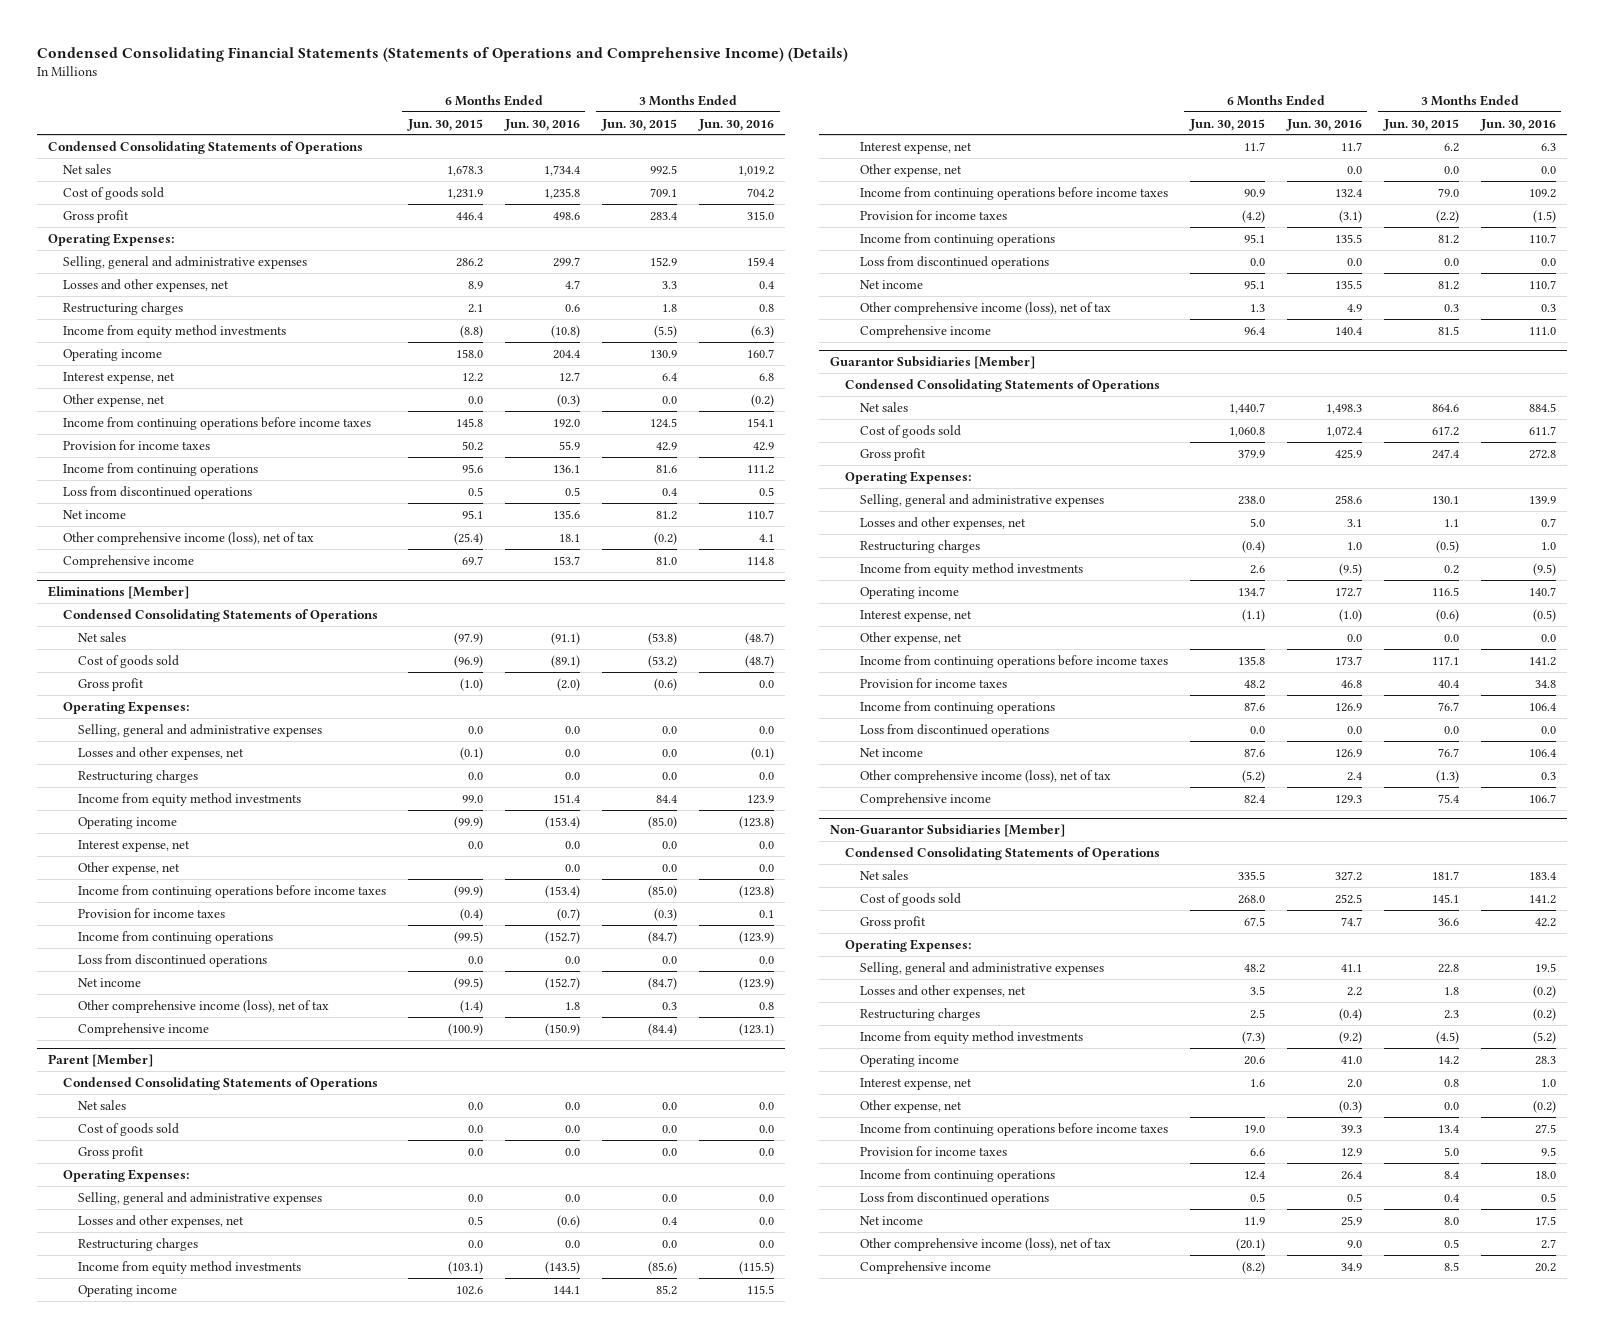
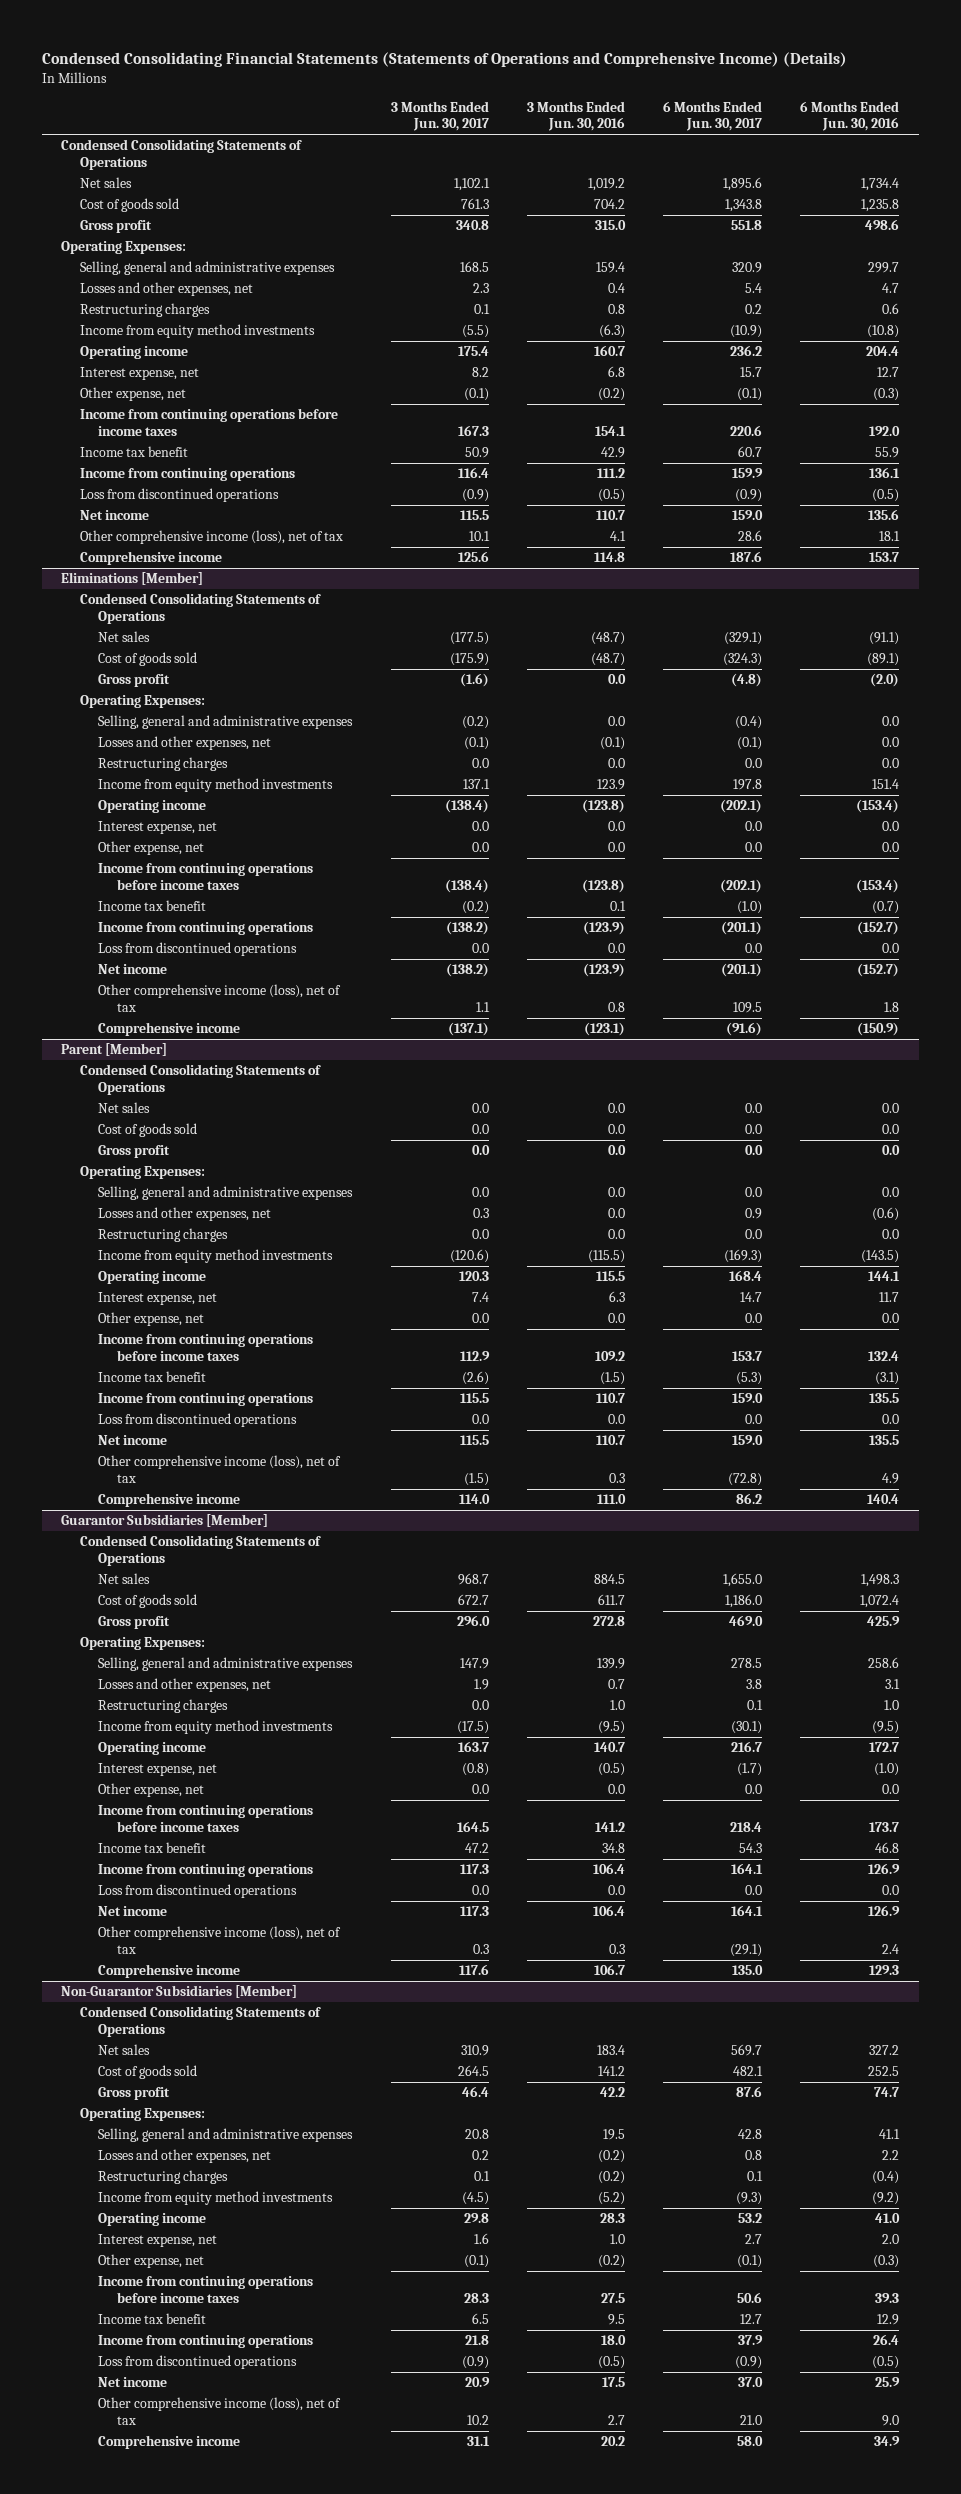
[406,118,483,131] Jun. 30, 2015 -> none
[600,118,677,131] Jun. 30, 2015 -> none
none -> [390,100,489,132] 3 Months Ended Jun. 30, 2017
none -> [663,100,763,132] 6 Months Ended Jun. 30, 2017
[62,439,210,450] Provision for income taxes -> [79,446,188,458] Income tax benefit
[564,486,580,496] 0.5 -> [872,489,900,503] (0.5)
[759,486,775,496] 0.5 -> [597,489,625,503] (0.5)
[77,907,225,918] Provision for income taxes -> [98,900,207,912] Income tax benefit
[859,209,1007,220] Provision for income taxes -> [98,1371,207,1383] Income tax benefit
[859,677,1007,688] Provision for income taxes -> [98,1842,207,1854] Income tax benefit
[859,1145,1007,1156] Provision for income taxes -> [98,2313,207,2325] Income tax benefit
[1346,1192,1362,1202] 0.5 -> [872,2356,900,2370] (0.5)
[1540,1192,1556,1202] 0.5 -> [597,2356,625,2370] (0.5)

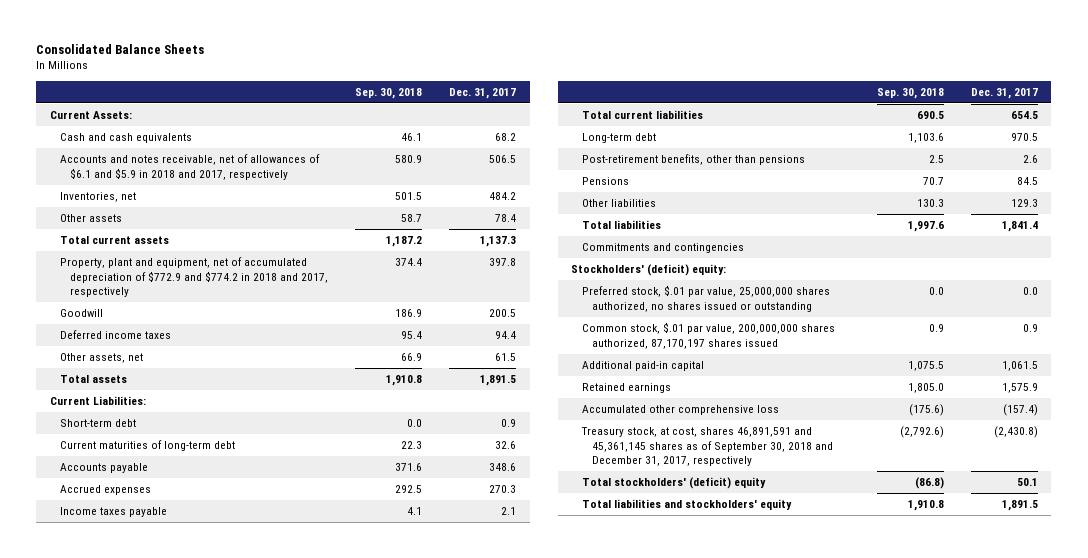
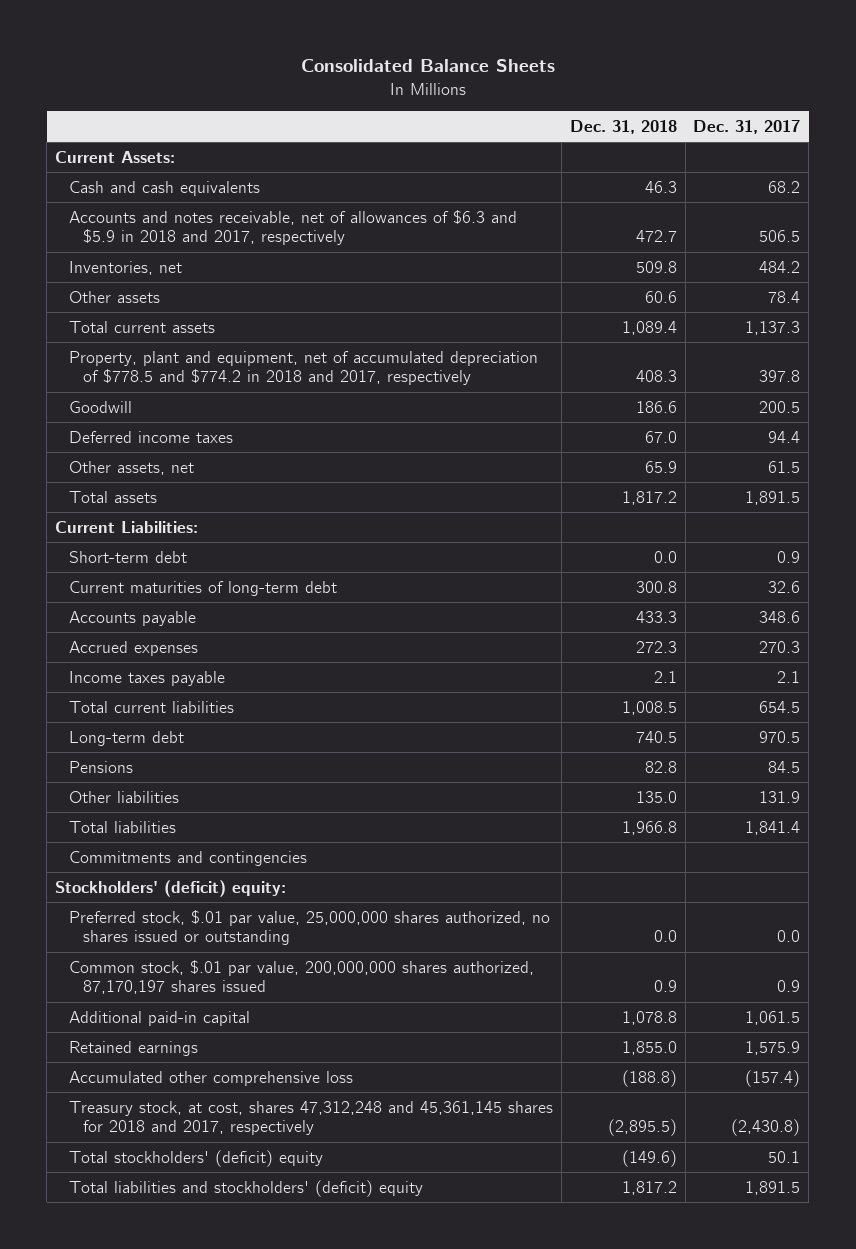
[355,87,423,99] Sep. 30, 2018 -> none
none -> [569,119,677,134] Dec. 31, 2018
[60,154,321,180] Accounts and notes receivable, net of allowances of $6.1 and $5.9 in 2018 and 2017, respectively -> [69,209,518,246] Accounts and notes receivable, net of allowances of $6.3 and $5.9 in 2018 and 2017, respectively
[60,257,329,298] Property, plant and equipment, net of accumulated depreciation of $772.9 and $774.2 in 2018 and 2017, respectively -> [69,350,539,386] Property, plant and equipment, net of accumulated depreciation of $778.5 and $774.2 in 2018 and 2017, respectively
[581,154,805,166] Post-retirement benefits, other than pensions -> none
[1010,199,1038,208] 129.3 -> [759,790,801,803] 131.9
[580,427,833,467] Treasury stock, at cost, shares 46,891,591 and 45,361,145 shares as of September 30, 2018 and December 31, 2017, respectively -> [69,1100,554,1136] Treasury stock, at cost, shares 47,312,248 and 45,361,145 shares for 2018 and 2017, respectively
[581,499,792,511] Total liabilities and stockholders' equity -> [69,1179,424,1197] Total liabilities and stockholders' (deficit) equity

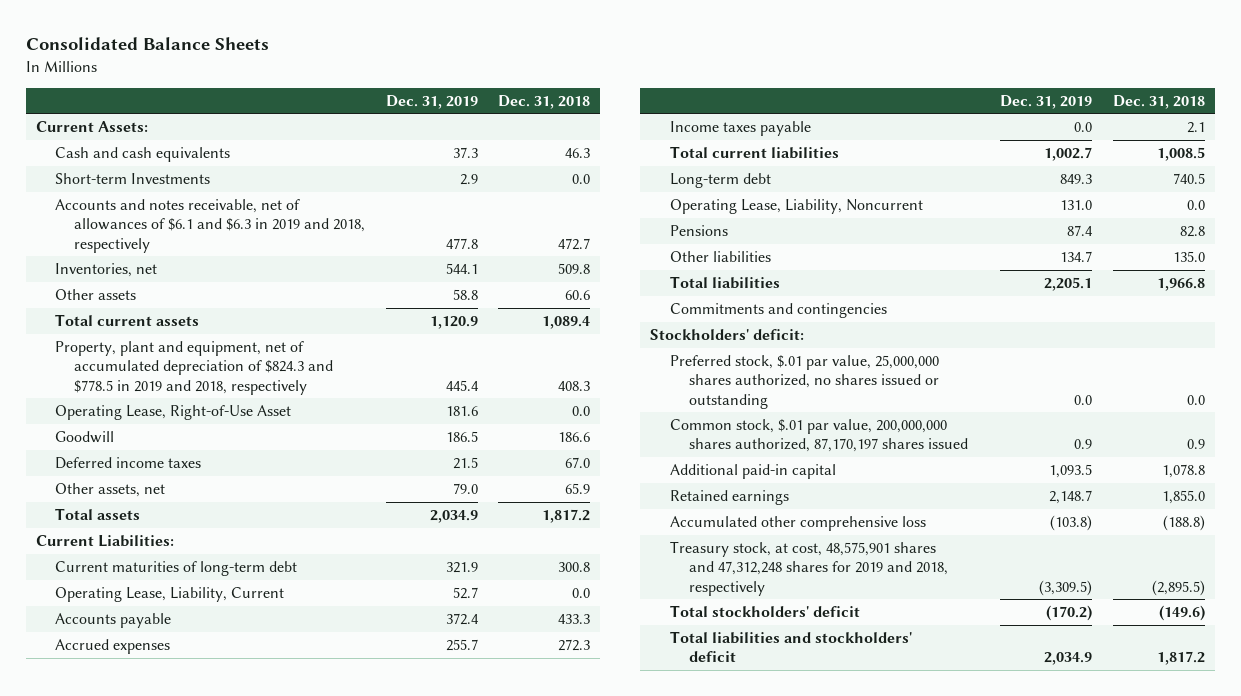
[693,119,801,134] Dec. 31, 2017 -> none
none -> [385,94,478,109] Dec. 31, 2019
none -> [55,172,211,184] Short-term Investments
[69,209,518,246] Accounts and notes receivable, net of allowances of $6.3 and $5.9 in 2018 and 2017, respectively -> [55,198,366,253] Accounts and notes receivable, net of allowances of $6.1 and $6.3 in 2019 and 2018, respectively
[69,350,539,386] Property, plant and equipment, net of accumulated depreciation of $778.5 and $774.2 in 2018 and 2017, respectively -> [55,340,334,395] Property, plant and equipment, net of accumulated depreciation of $824.3 and $778.5 in 2019 and 2018, respectively
none -> [55,404,292,420] Operating Lease, Right-of-Use Asset
[69,550,188,563] Short-term debt -> none
none -> [55,586,285,602] Operating Lease, Liability, Current
none -> [669,198,923,214] Operating Lease, Liability, Noncurrent
[55,879,287,897] Stockholders' (deficit) equity: -> [650,328,805,340] Stockholders' deficit:
[69,1100,554,1136] Treasury stock, at cost, shares 47,312,248 and 45,361,145 shares for 2018 and 2017, respectively -> [669,540,948,596] Treasury stock, at cost, 48,575,901 shares and 47,312,248 shares for 2019 and 2018, respectively
[69,1149,324,1167] Total stockholders' (deficit) equity -> [669,604,860,617] Total stockholders' deficit
[69,1179,424,1197] Total liabilities and stockholders' (deficit) equity -> [669,630,912,663] Total liabilities and stockholders' deficit

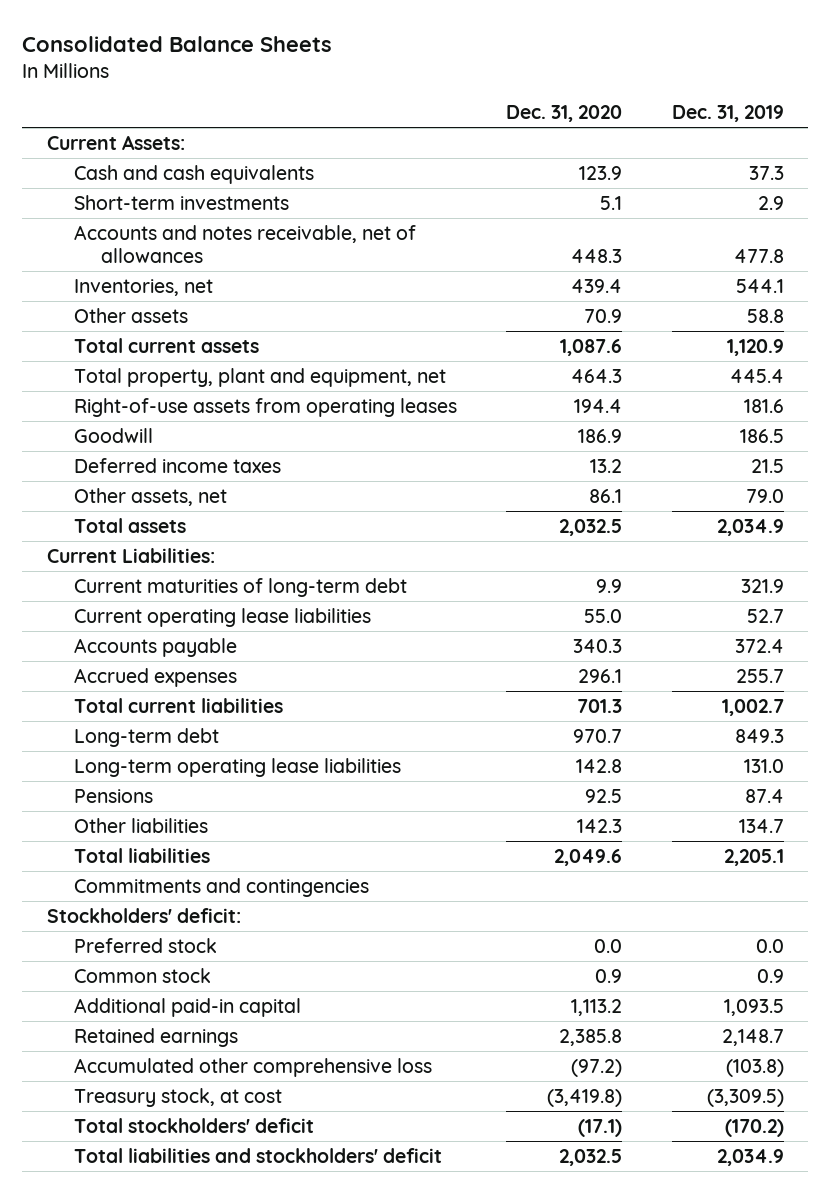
[498,94,591,109] Dec. 31, 2018 -> none
none -> [506,105,623,123] Dec. 31, 2020
[55,172,211,184] Short-term Investments -> [73,194,289,210] Short-term investments
[55,198,366,253] Accounts and notes receivable, net of allowances of $6.1 and $6.3 in 2019 and 2018, respectively -> [73,224,416,263] Accounts and notes receivable, net of allowances
[55,340,334,395] Property, plant and equipment, net of accumulated depreciation of $824.3 and $778.5 in 2019 and 2018, respectively -> [73,367,446,387] Total property, plant and equipment, net
[55,404,292,420] Operating Lease, Right-of-Use Asset -> [73,397,457,417] Right-of-use assets from operating leases
[55,586,285,602] Operating Lease, Liability, Current -> [73,607,371,627] Current operating lease liabilities
[669,120,811,136] Income taxes payable -> none
[669,198,923,214] Operating Lease, Liability, Noncurrent -> [73,757,401,777] Long-term operating lease liabilities
[669,354,939,409] Preferred stock, $.01 par value, 25,000,000 shares authorized, no shares issued or outstanding -> [73,937,217,953] Preferred stock
[669,418,968,453] Common stock, $.01 par value, 200,000,000 shares authorized, 87,170,197 shares issued -> [73,967,211,983] Common stock
[669,540,948,596] Treasury stock, at cost, 48,575,901 shares and 47,312,248 shares for 2019 and 2018, respectively -> [73,1087,282,1107] Treasury stock, at cost

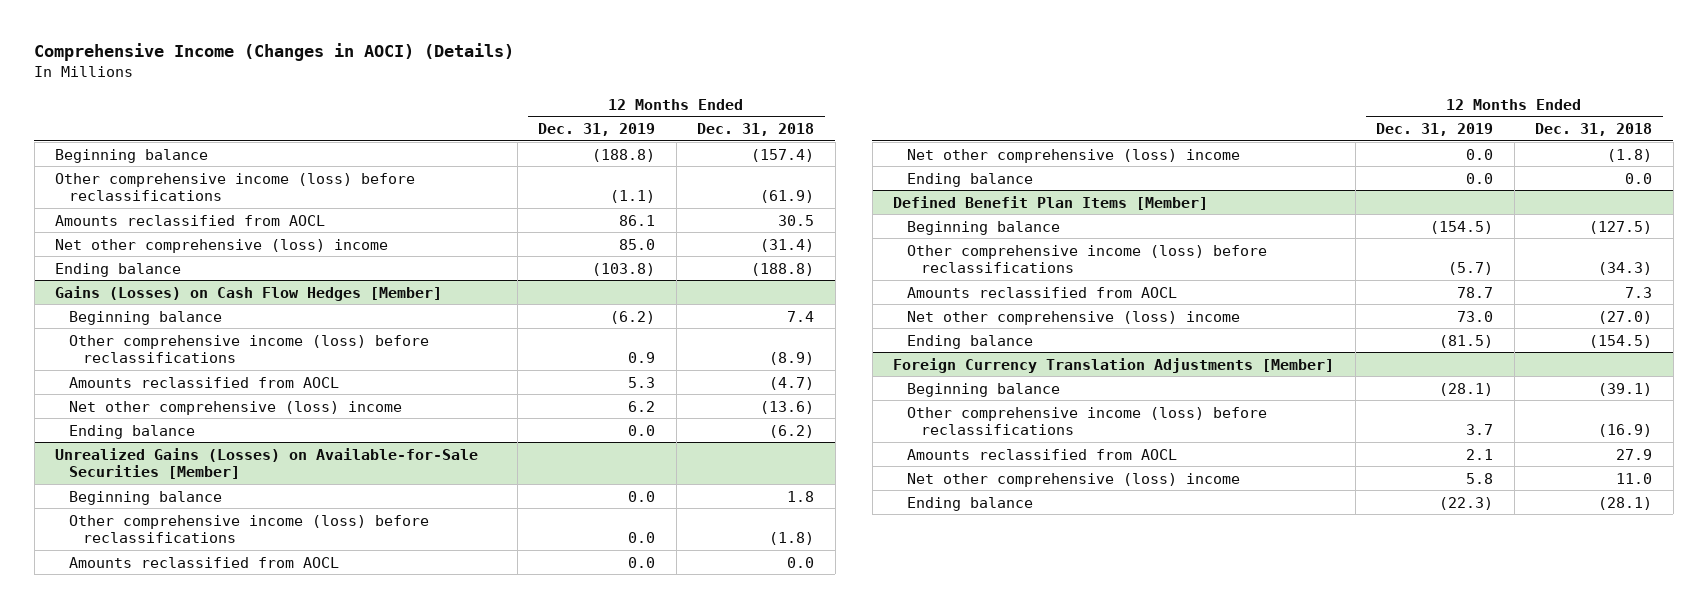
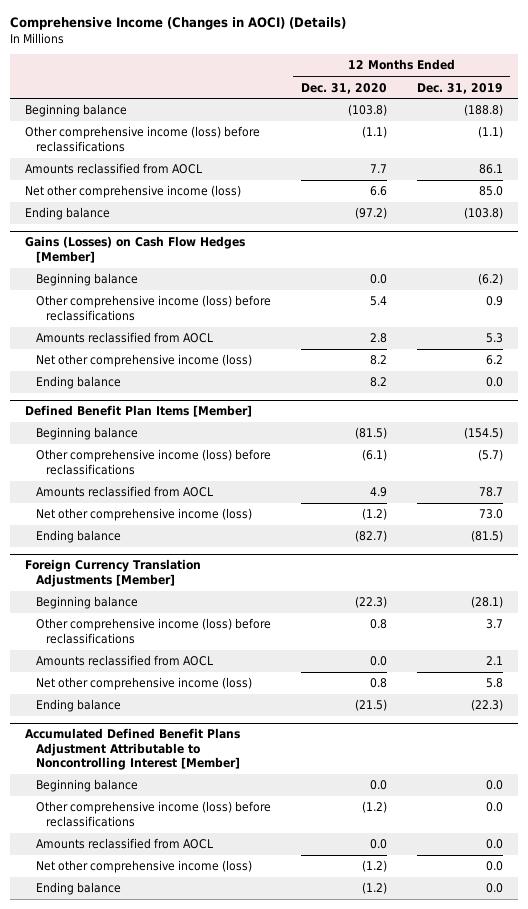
[697,123,815,137] Dec. 31, 2018 -> none
none -> [300,82,387,94] Dec. 31, 2020
[55,238,389,253] Net other comprehensive (loss) income -> [24,185,241,199] Net other comprehensive income (loss)
[68,424,195,439] Ending balance -> none
[55,447,479,480] Unrealized Gains (Losses) on Available-for-Sale Securities [Member] -> none
[68,490,222,505] Beginning balance -> none
[68,514,429,544] Other comprehensive income (loss) before reclassifications -> none
[68,556,339,568] Amounts reclassified from AOCL -> none
[907,148,1241,163] Net other comprehensive (loss) income -> none
[68,400,402,415] Net other comprehensive (loss) income -> [35,354,252,368] Net other comprehensive income (loss)
[907,310,1241,325] Net other comprehensive (loss) income -> [35,508,252,522] Net other comprehensive income (loss)
[907,472,1241,487] Net other comprehensive (loss) income -> [35,677,252,691] Net other comprehensive income (loss)
none -> [24,728,240,771] Accumulated Defined Benefit Plans Adjustment Attributable to Noncontrolling Interest [Member]
none -> [35,779,138,793] Beginning balance
none -> [35,801,271,827] Other comprehensive income (loss) before reclassifications
none -> [35,838,213,850] Amounts reclassified from AOCL
none -> [35,860,252,874] Net other comprehensive income (loss)
none -> [35,882,121,896] Ending balance

